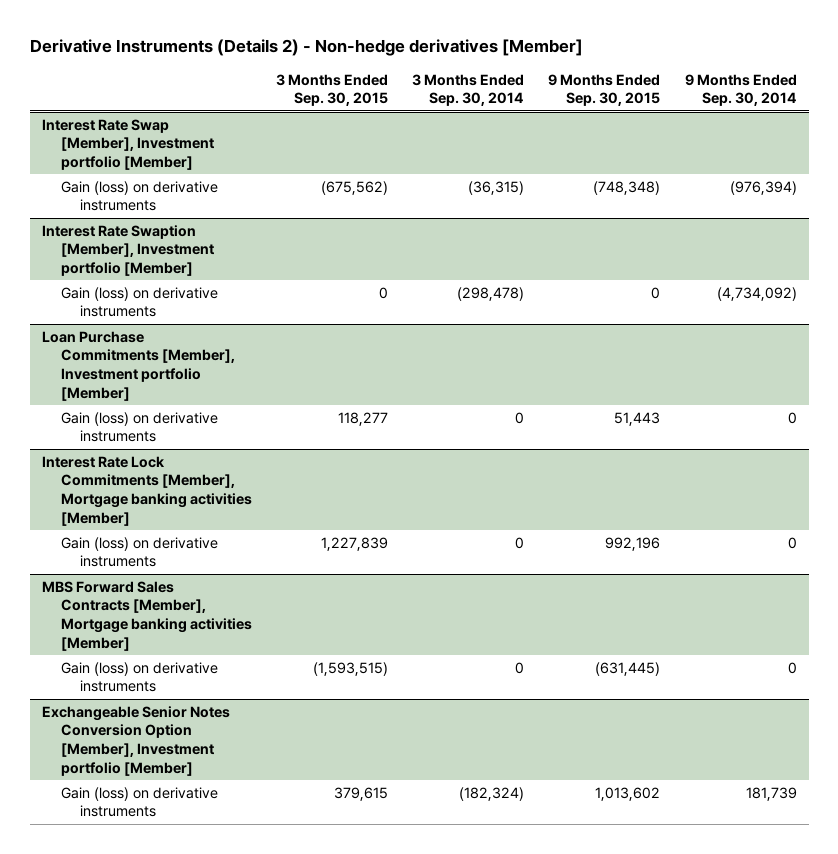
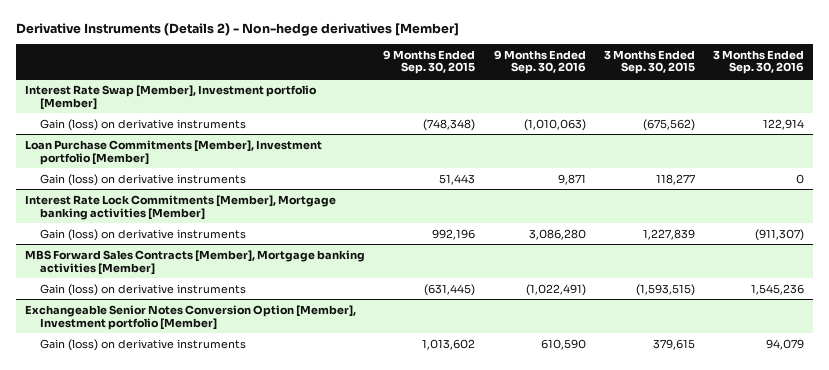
[412,73,525,107] 3 Months Ended Sep. 30, 2014 -> none
[684,73,797,107] 9 Months Ended Sep. 30, 2014 -> none
none -> [493,49,586,75] 9 Months Ended Sep. 30, 2016
none -> [713,49,805,75] 3 Months Ended Sep. 30, 2016
[41,224,214,277] Interest Rate Swaption [Member], Investment portfolio [Member] -> none
[60,286,218,318] Gain (loss) on derivative instruments -> none

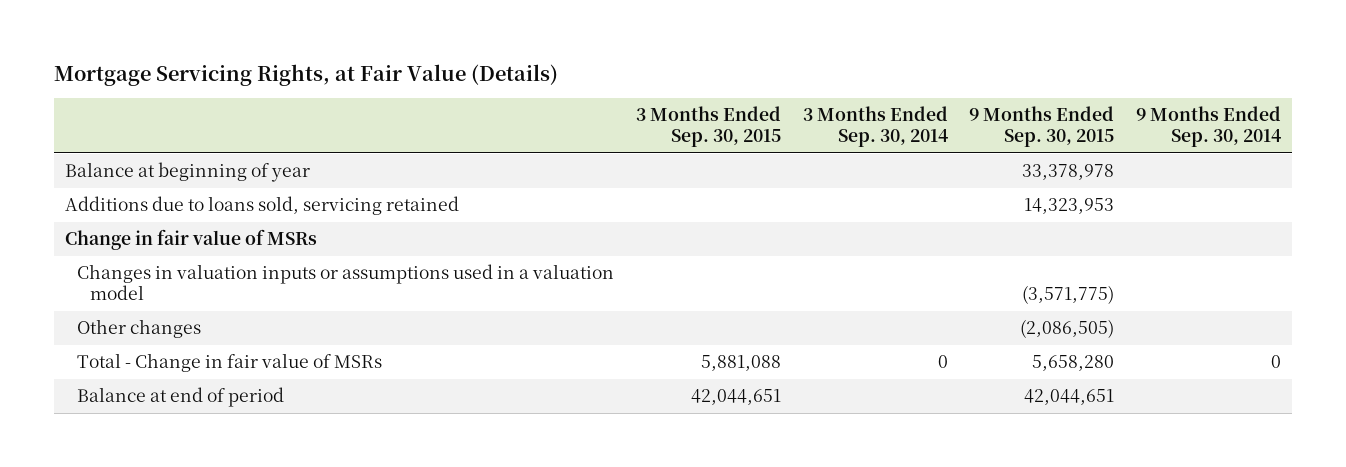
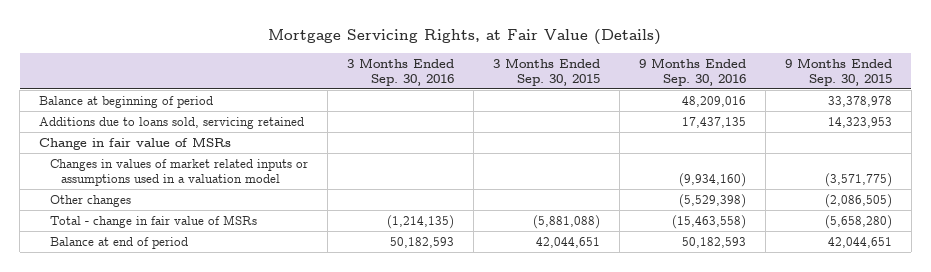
[802,106,948,148] 3 Months Ended Sep. 30, 2014 -> none
[1136,106,1282,148] 9 Months Ended Sep. 30, 2014 -> none
none -> [347,57,455,87] 3 Months Ended Sep. 30, 2016
none -> [638,57,746,87] 9 Months Ended Sep. 30, 2016
[64,162,310,183] Balance at beginning of year -> [39,95,214,108] Balance at beginning of period
[77,264,615,301] Changes in valuation inputs or assumptions used in a valuation model -> [50,158,309,187] Changes in values of market related inputs or assumptions used in a valuation model
[77,353,383,373] Total - Change in fair value of MSRs -> [50,214,258,228] Total - change in fair value of MSRs
[700,355,781,372] 5,881,088 -> [532,214,600,229] (5,881,088)
[1032,355,1115,372] 5,658,280 -> [824,214,892,229] (5,658,280)

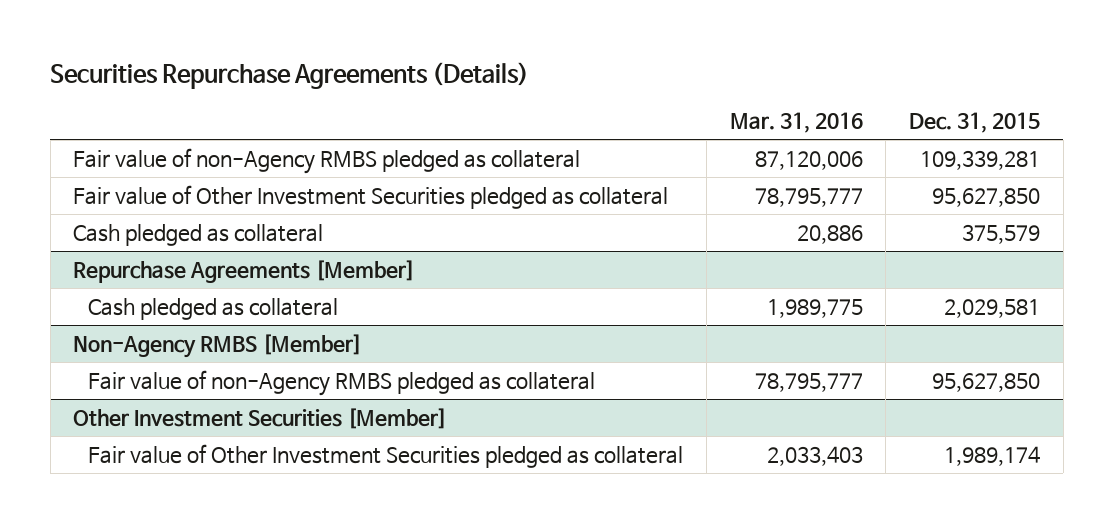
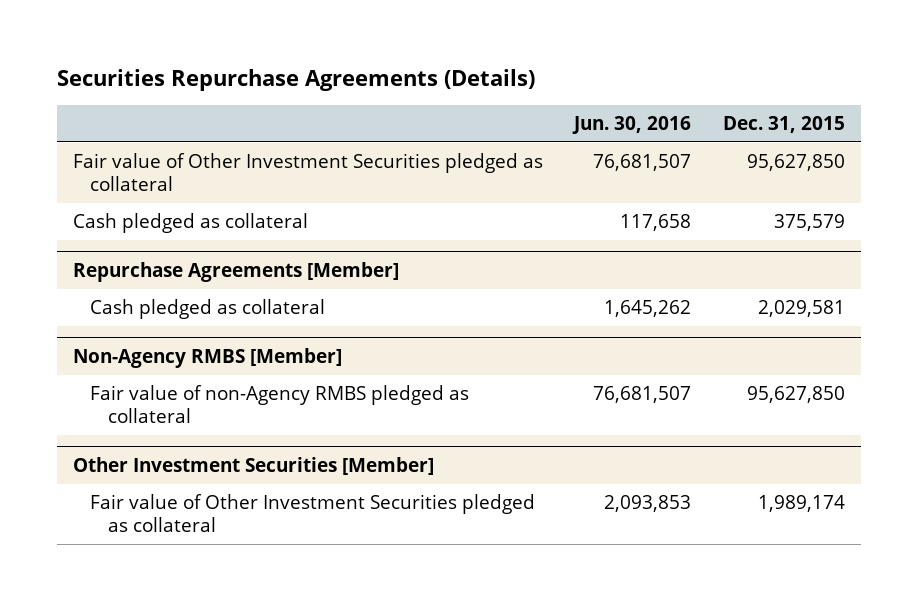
[729,111,863,133] Mar. 31, 2016 -> none
none -> [572,115,692,134] Jun. 30, 2016
[73,147,581,174] Fair value of non-Agency RMBS pledged as collateral -> none

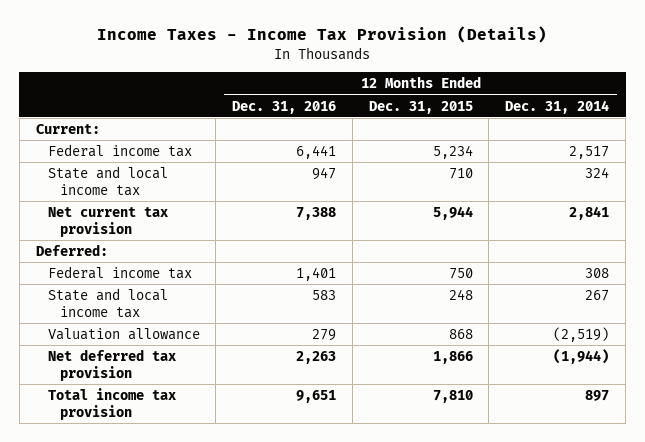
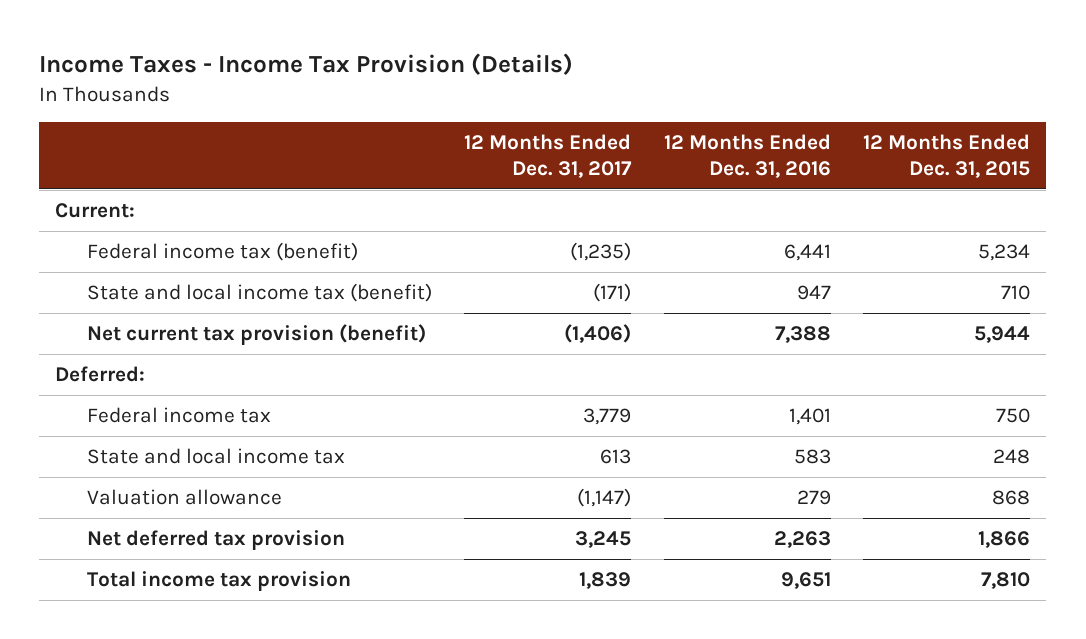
[505,99,610,114] Dec. 31, 2014 -> none
none -> [464,134,633,178] 12 Months Ended Dec. 31, 2017
[47,143,192,157] Federal income tax -> [86,242,358,262] Federal income tax (benefit)
[47,165,168,196] State and local income tax -> [86,283,432,303] State and local income tax (benefit)
[47,206,168,237] Net current tax provision -> [86,324,426,346] Net current tax provision (benefit)

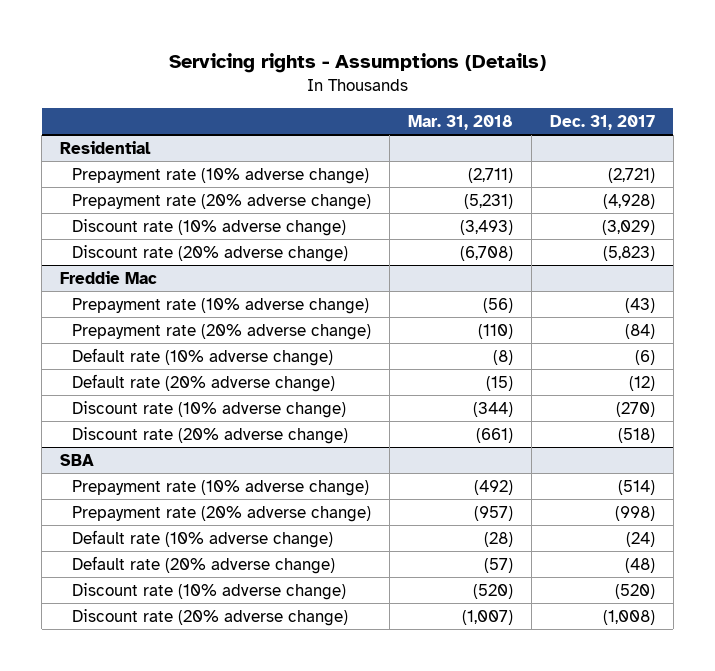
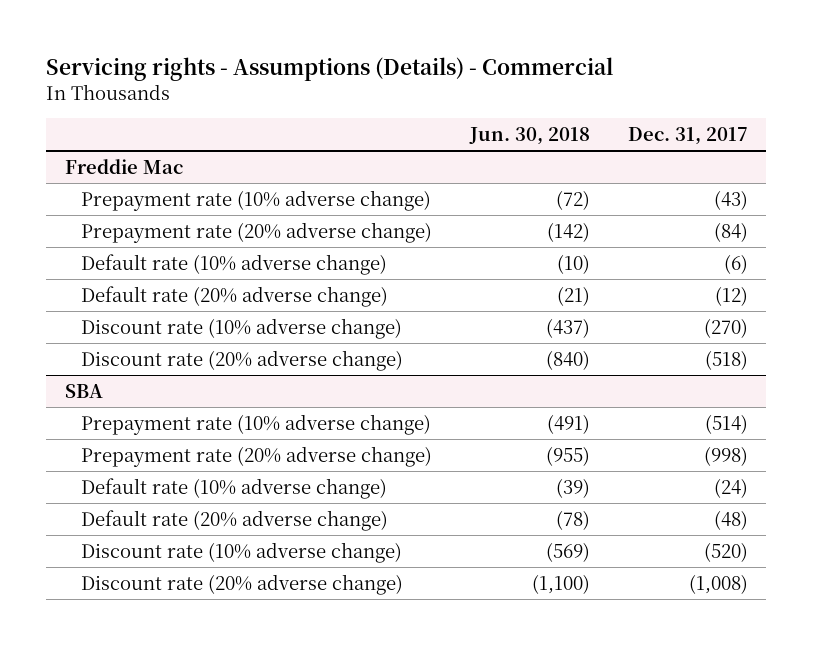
[168,53,546,74] Servicing rights - Assumptions (Details) -> [46,57,614,82] Servicing rights - Assumptions (Details) - Commercial
[408,114,514,130] Mar. 31, 2018 -> none
none -> [468,126,590,145] Jun. 30, 2018
[60,140,152,154] Residential -> none
[72,167,370,184] Prepayment rate (10% adverse change) -> none
[72,193,372,210] Prepayment rate (20% adverse change) -> none
[72,218,347,236] Discount rate (10% adverse change) -> none
[72,244,349,262] Discount rate (20% adverse change) -> none

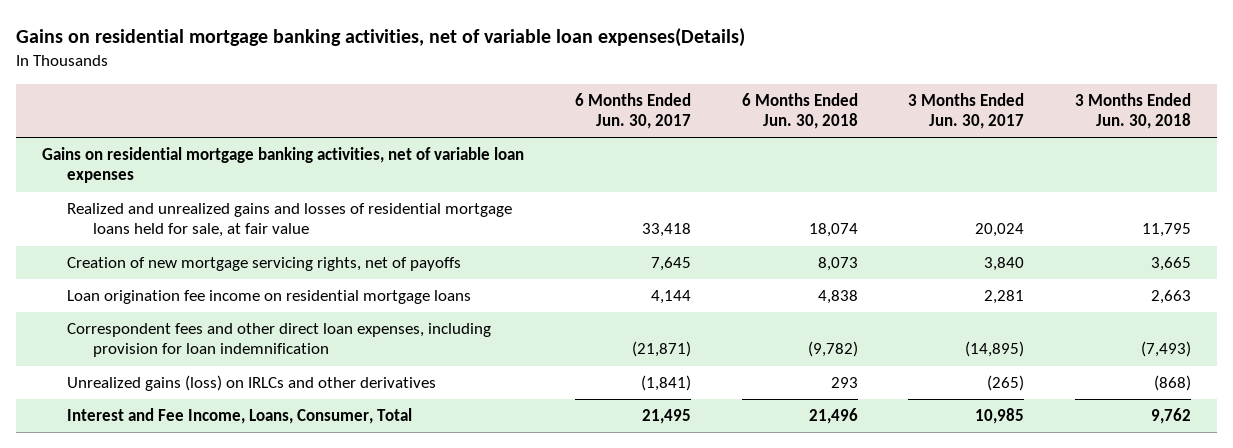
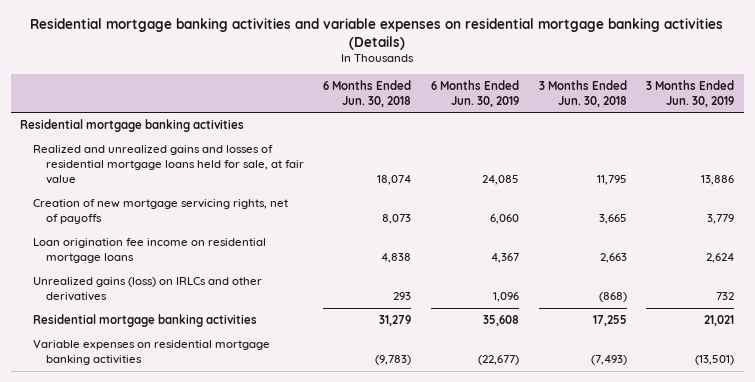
[16,28,746,48] Gains on residential mortgage banking activities, net of variable loan expenses(Details) -> [30,17,724,50] Residential mortgage banking activities and variable expenses on residential mortgage banking activities (Details)
[574,92,691,130] 6 Months Ended Jun. 30, 2017 -> none
[908,92,1025,130] 3 Months Ended Jun. 30, 2017 -> none
none -> [430,79,519,107] 6 Months Ended Jun. 30, 2019
none -> [646,79,735,107] 3 Months Ended Jun. 30, 2019
[41,147,524,184] Gains on residential mortgage banking activities, net of variable loan expenses -> none
none -> [20,118,245,132] Residential mortgage banking activities
[67,323,492,358] Correspondent fees and other direct loan expenses, including provision for loan indemnification -> none
[67,408,413,425] Interest and Fee Income, Loans, Consumer, Total -> none
none -> [33,313,258,327] Residential mortgage banking activities
none -> [33,339,271,365] Variable expenses on residential mortgage banking activities

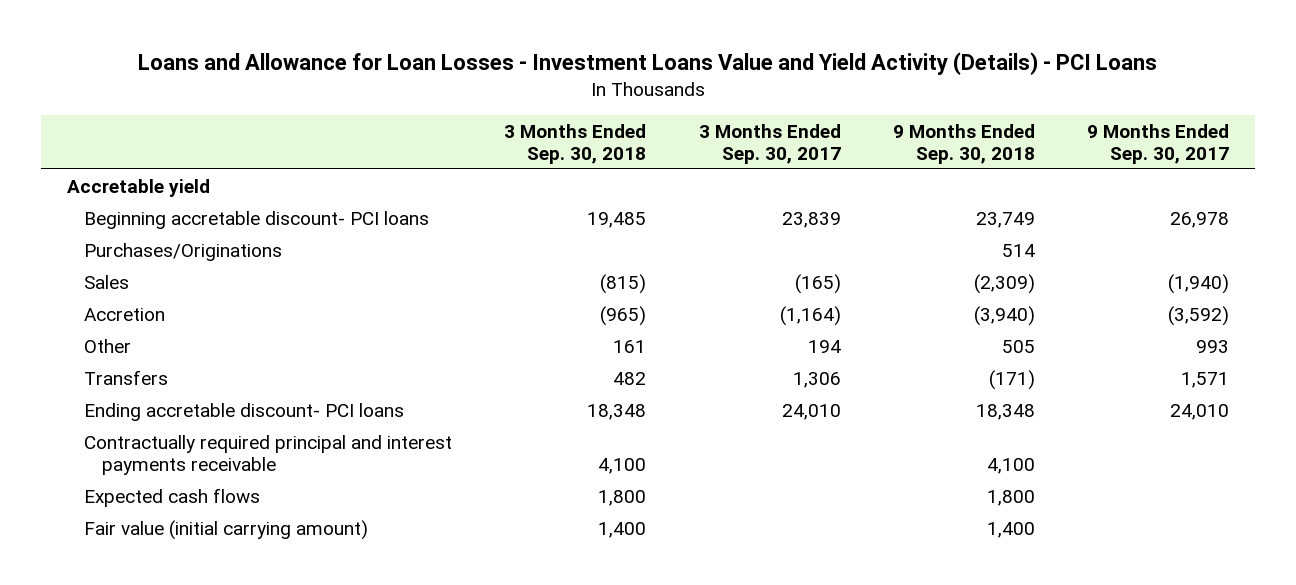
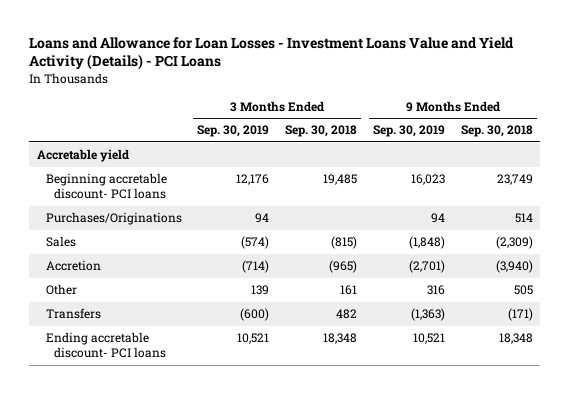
[698,123,841,164] 3 Months Ended Sep. 30, 2017 -> none
[1086,123,1229,164] 9 Months Ended Sep. 30, 2017 -> none
none -> [197,125,270,138] Sep. 30, 2019
none -> [372,125,445,138] Sep. 30, 2019
[84,434,453,475] Contractually required principal and interest payments receivable -> none
[84,487,261,507] Expected cash flows -> none
[84,519,369,540] Fair value (initial carrying amount) -> none

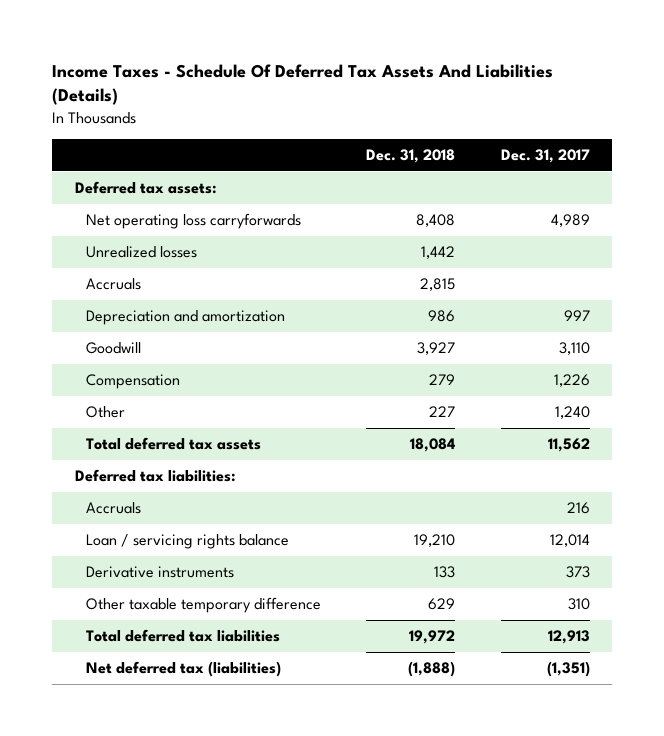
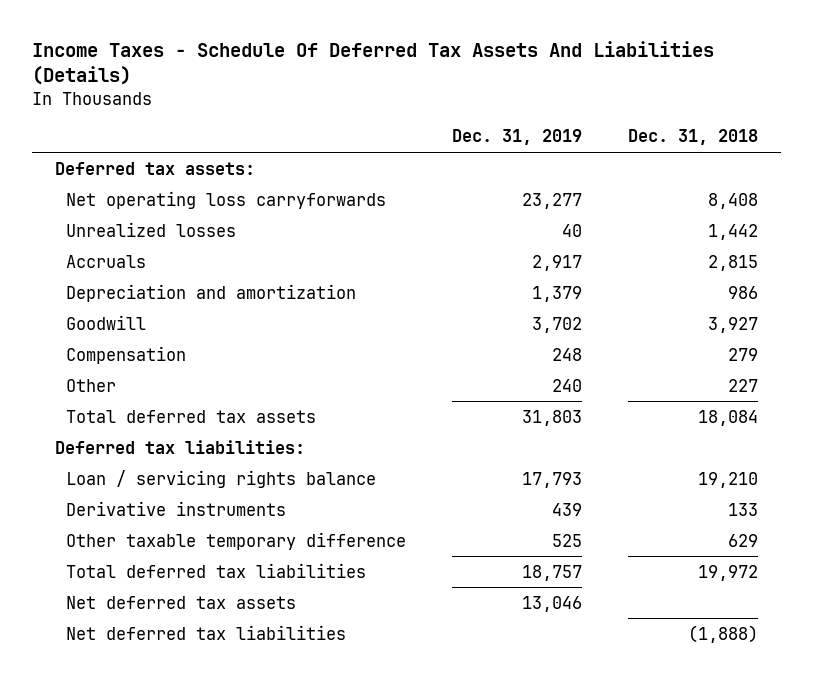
[500,149,590,164] Dec. 31, 2017 -> none
none -> [452,129,583,146] Dec. 31, 2019
[86,502,142,515] Accruals -> none
none -> [66,595,297,609] Net deferred tax assets
[86,661,282,678] Net deferred tax (liabilities) -> [66,624,347,640] Net deferred tax liabilities

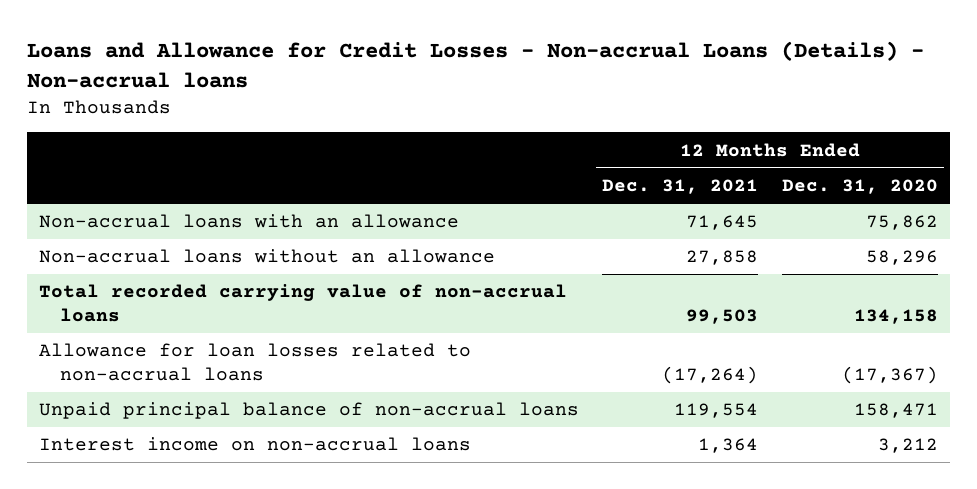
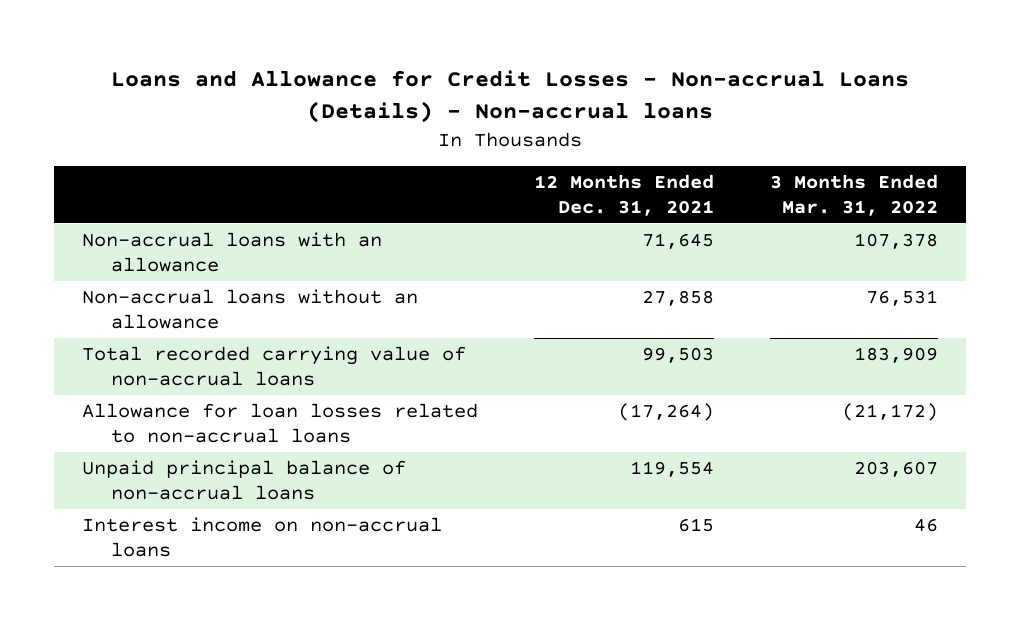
[782,179,939,195] Dec. 31, 2020 -> none
none -> [769,174,938,217] 3 Months Ended Mar. 31, 2022
[698,438,759,454] 1,364 -> [677,517,714,532] 615

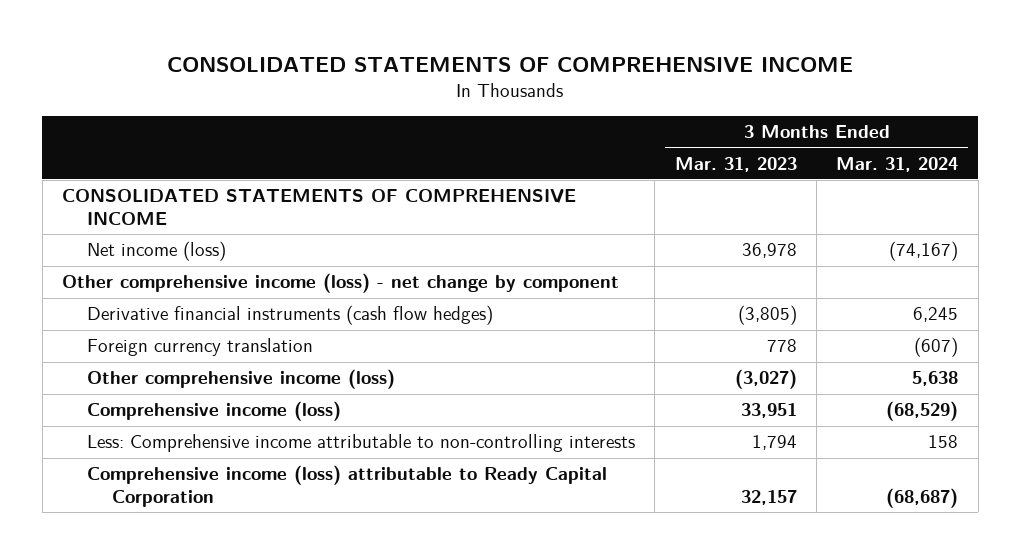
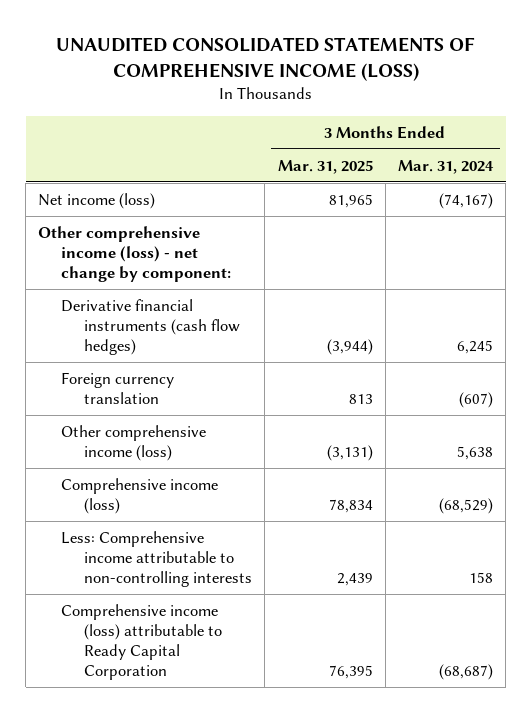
[167,56,854,73] CONSOLIDATED STATEMENTS OF COMPREHENSIVE INCOME -> [55,37,475,82] UNAUDITED CONSOLIDATED STATEMENTS OF COMPREHENSIVE INCOME (LOSS)
[674,156,797,172] Mar. 31, 2023 -> none
none -> [277,159,373,174] Mar. 31, 2025
[62,189,577,225] CONSOLIDATED STATEMENTS OF COMPREHENSIVE INCOME -> none
[62,273,620,294] Other comprehensive income (loss) - net change by component -> [38,225,232,283] Other comprehensive income (loss) - net change by component:

